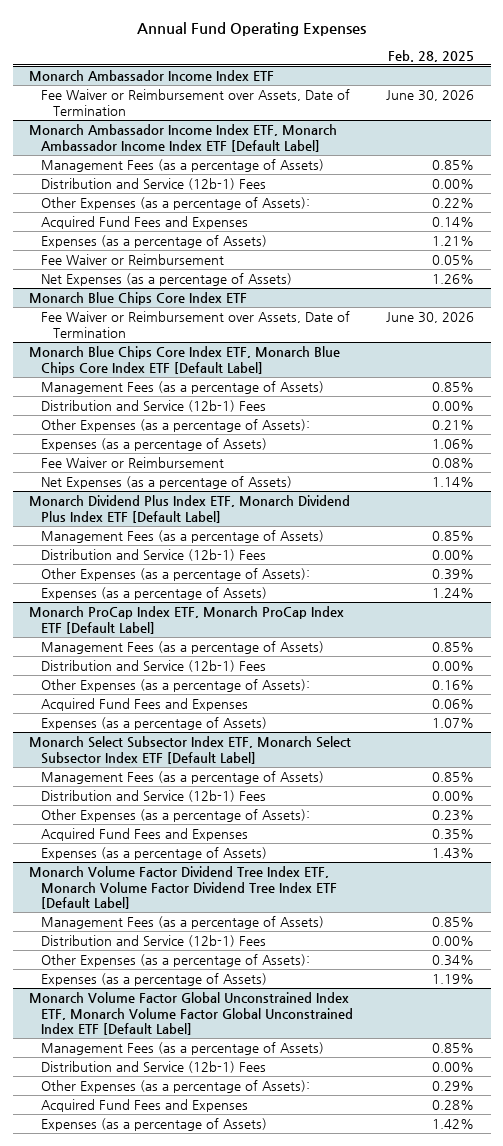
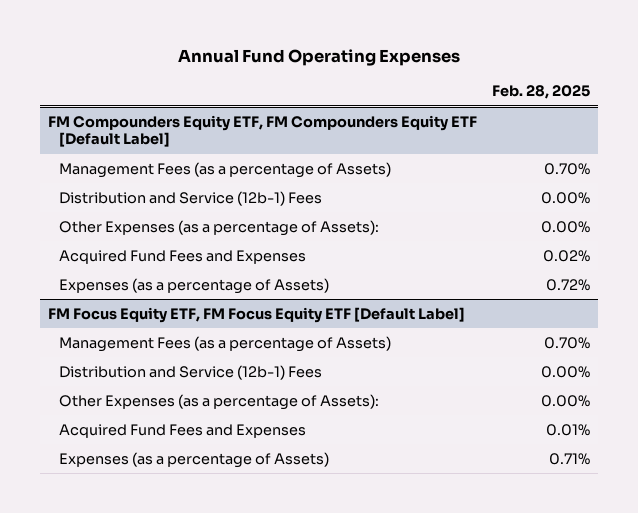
[29,70,275,82] Monarch Ambassador Income Index ETF -> none
[40,89,350,116] Fee Waiver or Reimbursement over Assets, Date of Termination -> none
[29,124,338,152] Monarch Ambassador Income Index ETF, Monarch Ambassador Income Index ETF [Default Label] -> none
[40,178,266,191] Distribution and Service (12b-1) Fees -> none
[40,197,310,211] Other Expenses (as a percentage of Assets): -> none
[40,216,248,230] Acquired Fund Fees and Expenses -> none
[40,235,267,249] Expenses (as a percentage of Assets) -> none
[40,254,224,266] Fee Waiver or Reimbursement -> none
[40,273,292,287] Net Expenses (as a percentage of Assets) -> none
[29,292,248,306] Monarch Blue Chips Core Index ETF -> none
[40,311,350,338] Fee Waiver or Reimbursement over Assets, Date of Termination -> none
[29,346,341,375] Monarch Blue Chips Core Index ETF, Monarch Blue Chips Core Index ETF [Default Label] -> none
[40,381,324,395] Management Fees (as a percentage of Assets) -> none
[40,400,266,413] Distribution and Service (12b-1) Fees -> none
[40,419,310,433] Other Expenses (as a percentage of Assets): -> none
[40,438,267,452] Expenses (as a percentage of Assets) -> none
[40,457,224,469] Fee Waiver or Reimbursement -> none
[40,476,292,490] Net Expenses (as a percentage of Assets) -> none
[29,495,351,523] Monarch Dividend Plus Index ETF, Monarch Dividend Plus Index ETF [Default Label] -> none
[40,530,324,544] Management Fees (as a percentage of Assets) -> none
[40,549,266,562] Distribution and Service (12b-1) Fees -> none
[40,568,310,582] Other Expenses (as a percentage of Assets): -> none
[40,587,267,601] Expenses (as a percentage of Assets) -> none
[29,606,345,634] Monarch ProCap Index ETF, Monarch ProCap Index ETF [Default Label] -> none
[40,641,324,655] Management Fees (as a percentage of Assets) -> none
[40,660,266,673] Distribution and Service (12b-1) Fees -> none
[40,679,310,693] Other Expenses (as a percentage of Assets): -> none
[40,698,248,712] Acquired Fund Fees and Expenses -> none
[40,717,267,731] Expenses (as a percentage of Assets) -> none
[29,736,352,764] Monarch Select Subsector Index ETF, Monarch Select Subsector Index ETF [Default Label] -> none
[40,771,324,785] Management Fees (as a percentage of Assets) -> none
[40,790,266,803] Distribution and Service (12b-1) Fees -> none
[40,809,310,823] Other Expenses (as a percentage of Assets): -> none
[40,828,248,842] Acquired Fund Fees and Expenses -> none
[40,847,267,861] Expenses (as a percentage of Assets) -> none
[29,866,337,910] Monarch Volume Factor Dividend Tree Index ETF, Monarch Volume Factor Dividend Tree Index ETF [Default Label] -> none
[40,916,324,930] Management Fees (as a percentage of Assets) -> none
none -> [47,114,477,148] FM Compounders Equity ETF, FM Compounders Equity ETF [Default Label]
[432,160,475,171] 0.85% -> [543,162,590,175] 0.70%
[29,992,353,1036] Monarch Volume Factor Global Unconstrained Index ETF, Monarch Volume Factor Global Unconstrained Index ETF [Default Label] -> none
[432,955,475,967] 0.34% -> [540,220,590,233] 0.00%
none -> [59,249,307,264] Acquired Fund Fees and Expenses
[432,974,475,985] 1.19% -> [545,278,590,291] 0.72%
none -> [47,306,465,323] FM Focus Equity ETF, FM Focus Equity ETF [Default Label]
[432,1043,475,1054] 0.85% -> [543,336,590,349] 0.70%
[432,1081,475,1092] 0.29% -> [540,394,590,407] 0.00%
[432,1100,475,1111] 0.28% -> [545,423,590,436] 0.01%
[432,1119,475,1130] 1.42% -> [548,452,590,465] 0.71%

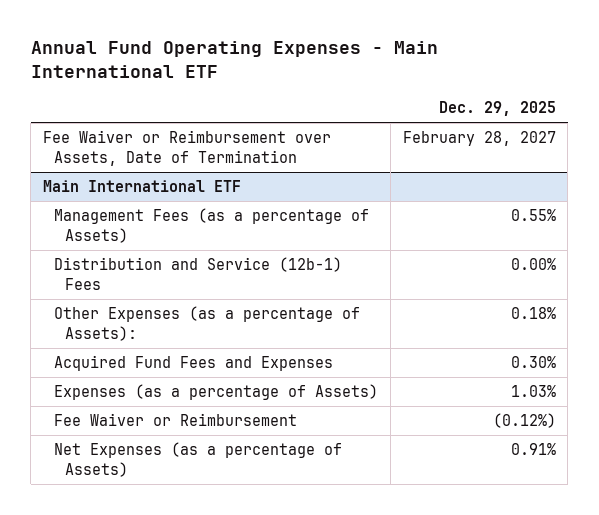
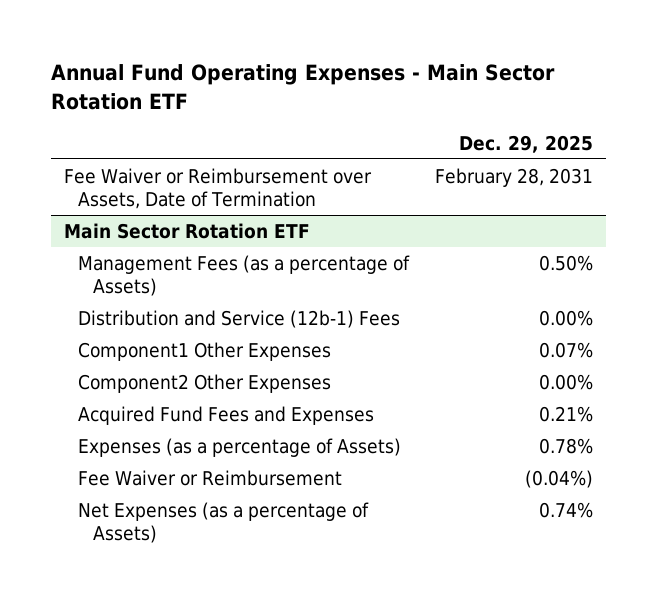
[30,41,438,78] Annual Fund Operating Expenses - Main International ETF -> [51,64,556,110] Annual Fund Operating Expenses - Main Sector Rotation ETF
[42,180,241,193] Main International ETF -> none
[402,131,556,147] February 28, 2027 -> [435,167,594,187] February 28, 2031
none -> [64,222,311,239] Main Sector Rotation ETF
[510,209,556,222] 0.55% -> [539,254,594,271] 0.50%
[54,306,361,341] Other Expenses (as a percentage of Assets): -> none
none -> [78,341,332,361] Component1 Other Expenses
none -> [78,373,332,393] Component2 Other Expenses
[510,356,556,369] 0.30% -> [539,405,594,422] 0.21%
[510,385,556,398] 1.03% -> [539,437,594,454] 0.78%
[492,413,556,429] (0.12%) -> [525,469,594,488] (0.04%)
[510,443,556,456] 0.91% -> [539,501,594,518] 0.74%

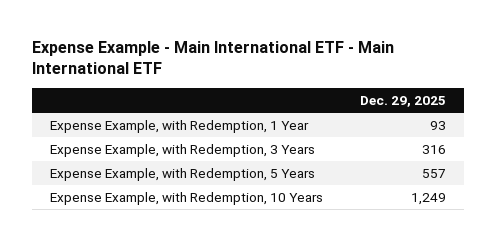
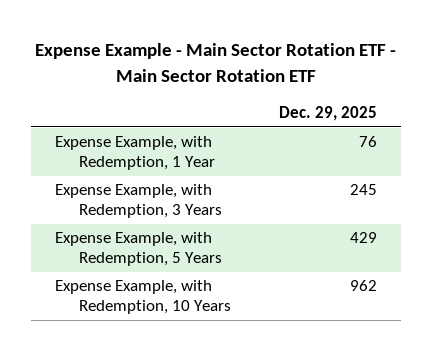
[31,40,394,75] Expense Example - Main International ETF - Main International ETF -> [35,43,397,82] Expense Example - Main Sector Rotation ETF - Main Sector Rotation ETF
[429,121,446,131] 93 -> [359,136,378,148] 76
[421,145,446,155] 316 -> [350,184,378,196] 245
[421,169,446,179] 557 -> [350,232,378,244] 429
[410,193,446,206] 1,249 -> [350,280,378,292] 962

